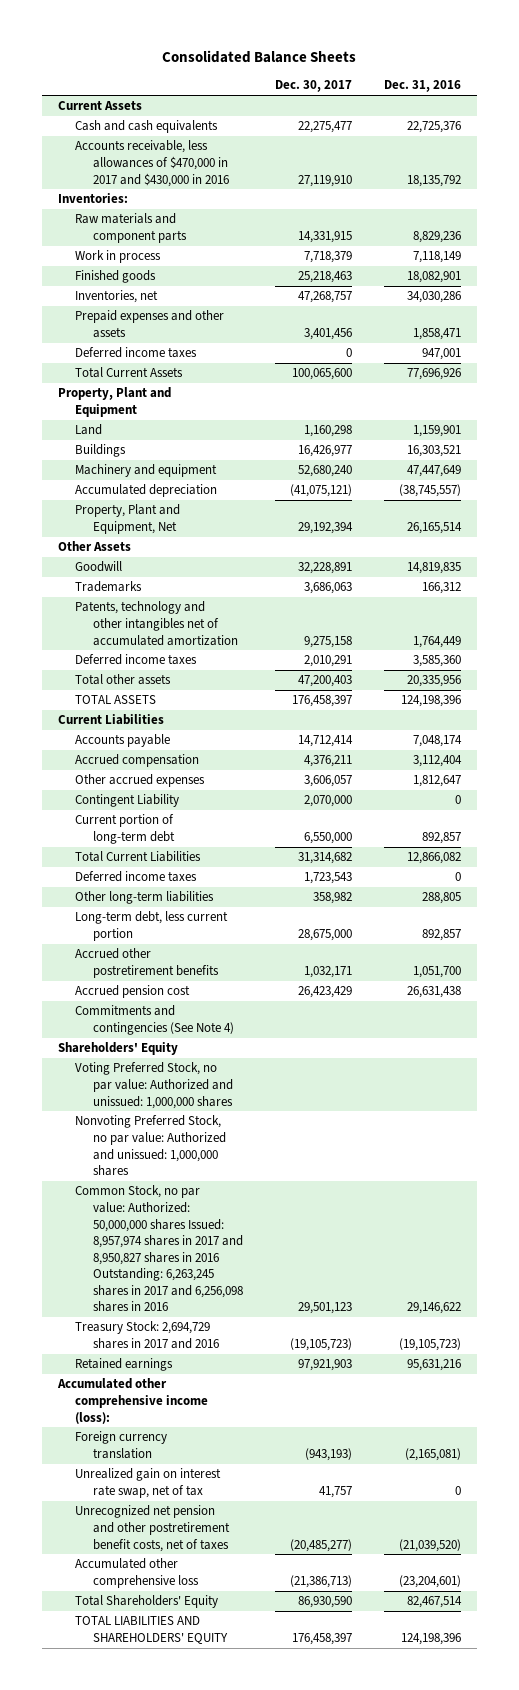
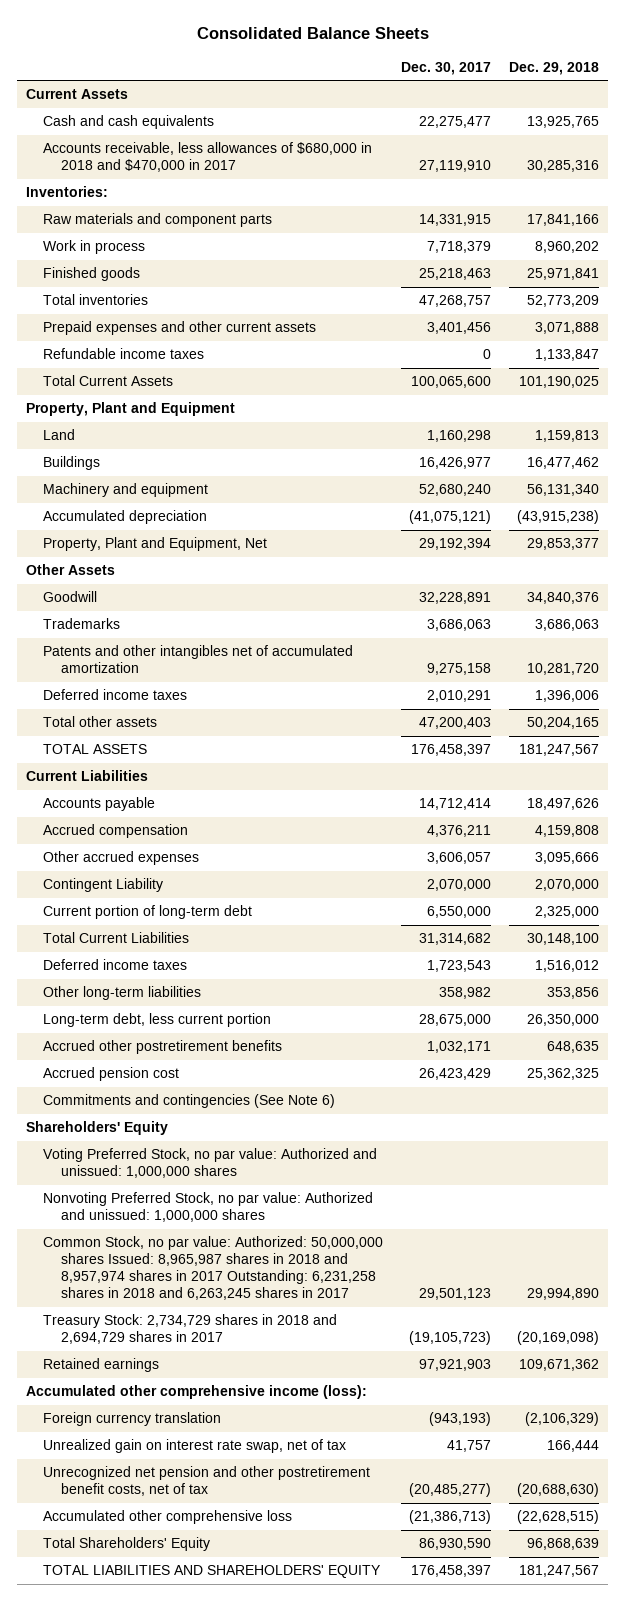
[383,80,461,93] Dec. 31, 2016 -> none
none -> [509,61,600,75] Dec. 29, 2018
[75,140,229,187] Accounts receivable, less allowances of $470,000 in 2017 and $430,000 in 2016 -> [43,142,373,173] Accounts receivable, less allowances of $680,000 in 2018 and $470,000 in 2017
[75,290,159,304] Inventories, net -> [43,294,149,306] Total inventories
[75,310,225,338] Prepaid expenses and other assets -> [43,321,317,336] Prepaid expenses and other current assets
[75,347,198,359] Deferred income taxes -> [43,348,205,360] Refundable income taxes
[75,601,238,646] Patents, technology and other intangibles net of accumulated amortization -> [43,645,354,674] Patents and other intangibles net of accumulated amortization
[75,1005,234,1035] Commitments and contingencies (See Note 4) -> [43,1094,336,1109] Commitments and contingencies (See Note 6)
[75,1185,243,1313] Common Stock, no par value: Authorized: 50,000,000 shares Issued: 8,957,974 shares in 2017 and 8,950,827 shares in 2016 Outstanding: 6,263,245 shares in 2017 and 6,256,098 shares in 2016 -> [43,1236,384,1301] Common Stock, no par value: Authorized: 50,000,000 shares Issued: 8,965,987 shares in 2018 and 8,957,974 shares in 2017 Outstanding: 6,231,258 shares in 2018 and 6,263,245 shares in 2017
[75,1321,219,1349] Treasury Stock: 2,694,729 shares in 2017 and 2016 -> [43,1314,338,1345] Treasury Stock: 2,734,729 shares in 2018 and 2,694,729 shares in 2017
[75,1505,230,1552] Unrecognized net pension and other postretirement benefit costs, net of taxes -> [43,1466,371,1497] Unrecognized net pension and other postretirement benefit costs, net of tax

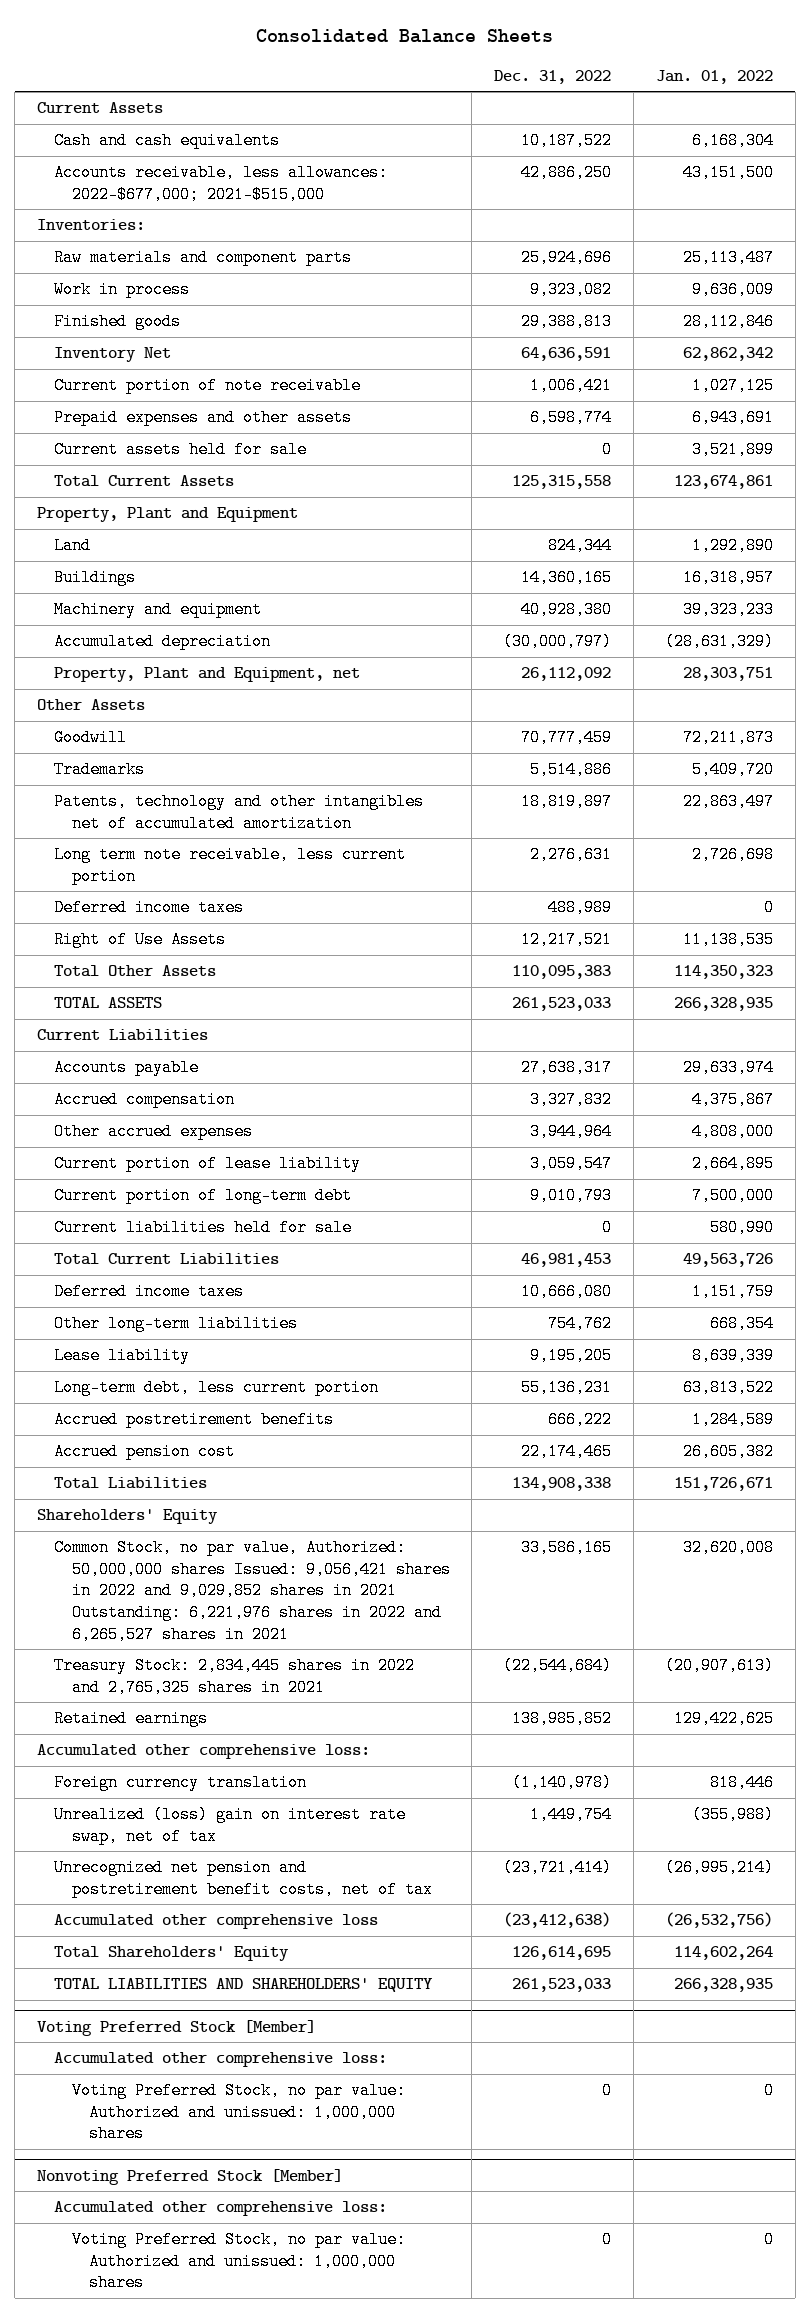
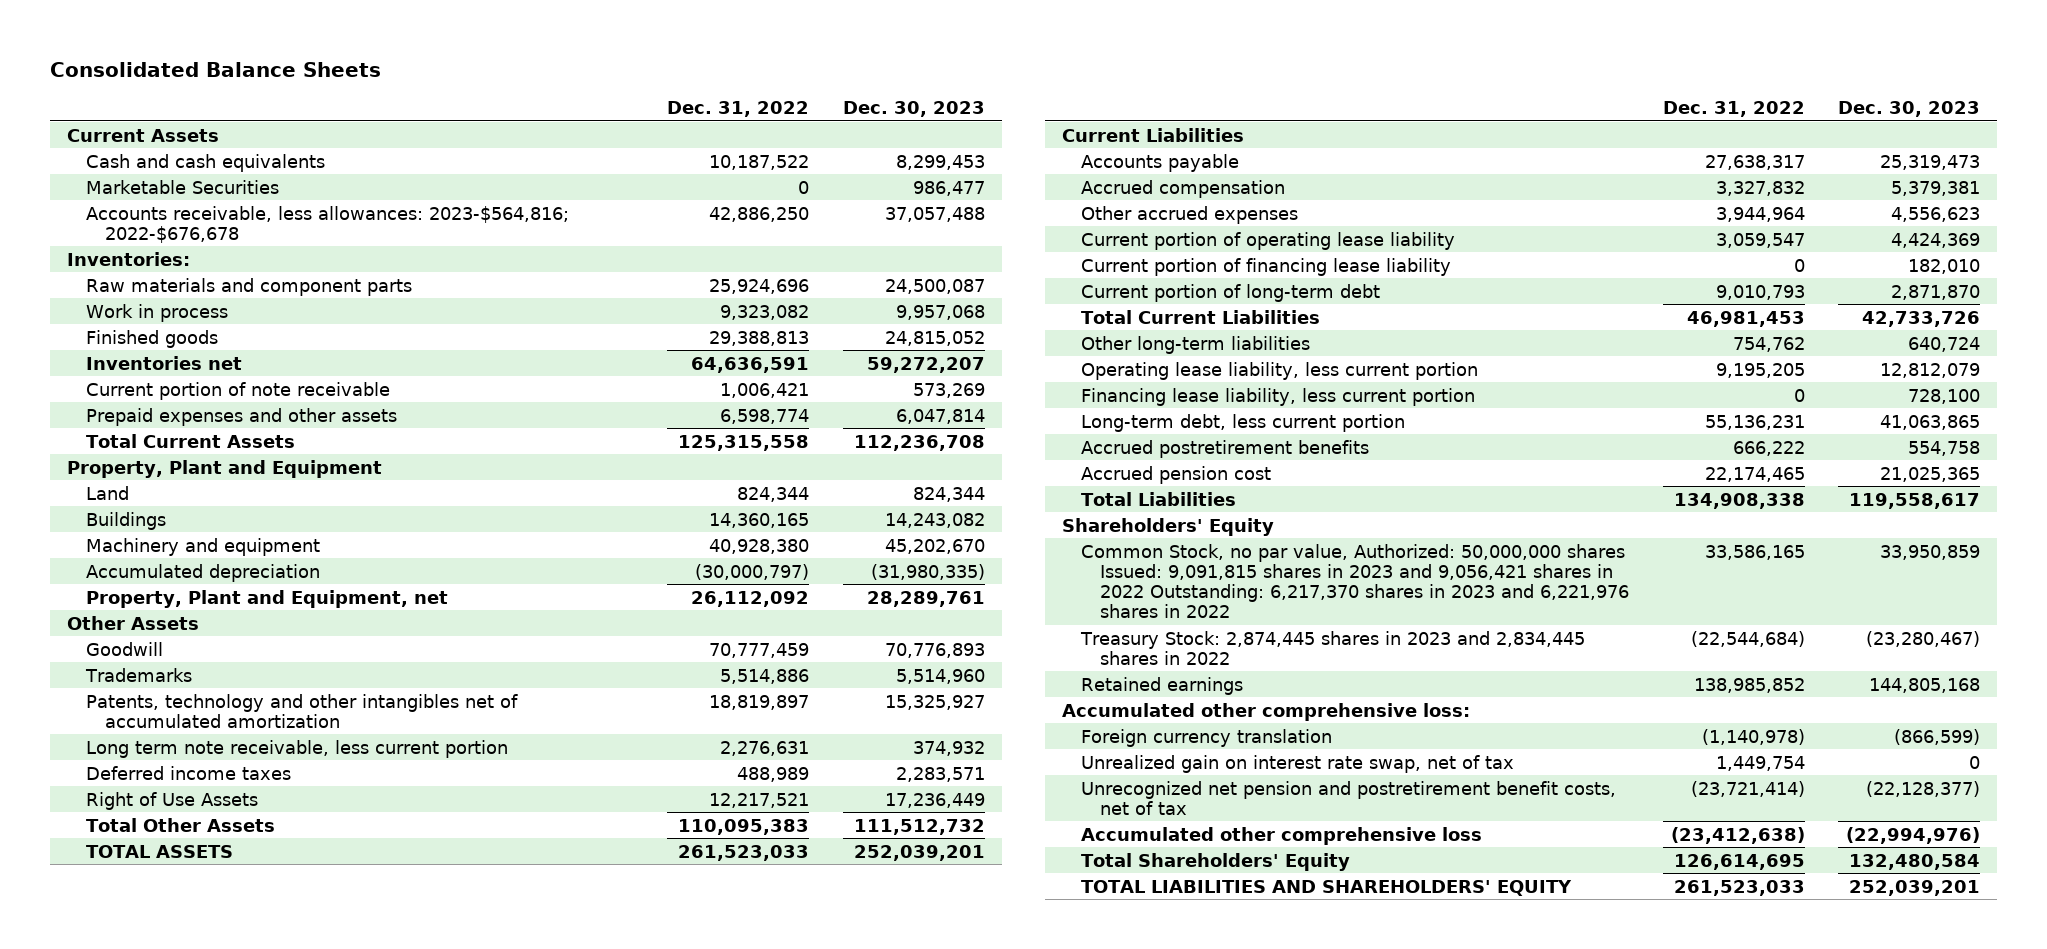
[655,69,773,84] Jan. 01, 2022 -> none
none -> [842,101,985,118] Dec. 30, 2023
none -> [85,179,279,194] Marketable Securities
[54,164,389,203] Accounts receivable, less allowances: 2022-$677,000; 2021-$515,000 -> [85,205,569,243] Accounts receivable, less allowances: 2023-$564,816; 2022-$676,678
[54,347,172,363] Inventory Net -> [85,355,242,370] Inventories net
[54,441,308,459] Current assets held for sale -> none
[54,1155,362,1173] Current portion of lease liability -> [1081,231,1456,250] Current portion of operating lease liability
none -> [1081,257,1452,276] Current portion of financing lease liability
[54,1219,353,1237] Current liabilities held for sale -> none
[54,1283,245,1301] Deferred income taxes -> none
[54,1347,191,1365] Lease liability -> [1081,361,1479,380] Operating lease liability, less current portion
none -> [1081,387,1476,406] Financing lease liability, less current portion
[54,1539,451,1643] Common Stock, no par value, Authorized: 50,000,000 shares Issued: 9,056,421 shares in 2022 and 9,029,852 shares in 2021 Outstanding: 6,221,976 shares in 2022 and 6,265,527 shares in 2021 -> [1081,543,1630,619] Common Stock, no par value, Authorized: 50,000,000 shares Issued: 9,091,815 shares in 2023 and 9,056,421 shares in 2022 Outstanding: 6,217,370 shares in 2023 and 6,221,976 shares in 2022
[54,1657,416,1696] Treasury Stock: 2,834,445 shares in 2022 and 2,765,325 shares in 2021 -> [1080,630,1586,665] Treasury Stock: 2,874,445 shares in 2023 and 2,834,445 shares in 2022
[54,1806,407,1845] Unrealized (loss) gain on interest rate swap, net of tax -> [1081,754,1515,773] Unrealized gain on interest rate swap, net of tax
[36,2020,316,2037] Voting Preferred Stock [Member] -> none
[54,2052,388,2068] Accumulated other comprehensive loss: -> none
[71,2082,406,2143] Voting Preferred Stock, no par value: Authorized and unissued: 1,000,000 shares -> none
[36,2169,343,2186] Nonvoting Preferred Stock [Member] -> none
[54,2201,388,2217] Accumulated other comprehensive loss: -> none
[71,2231,406,2292] Voting Preferred Stock, no par value: Authorized and unissued: 1,000,000 shares -> none

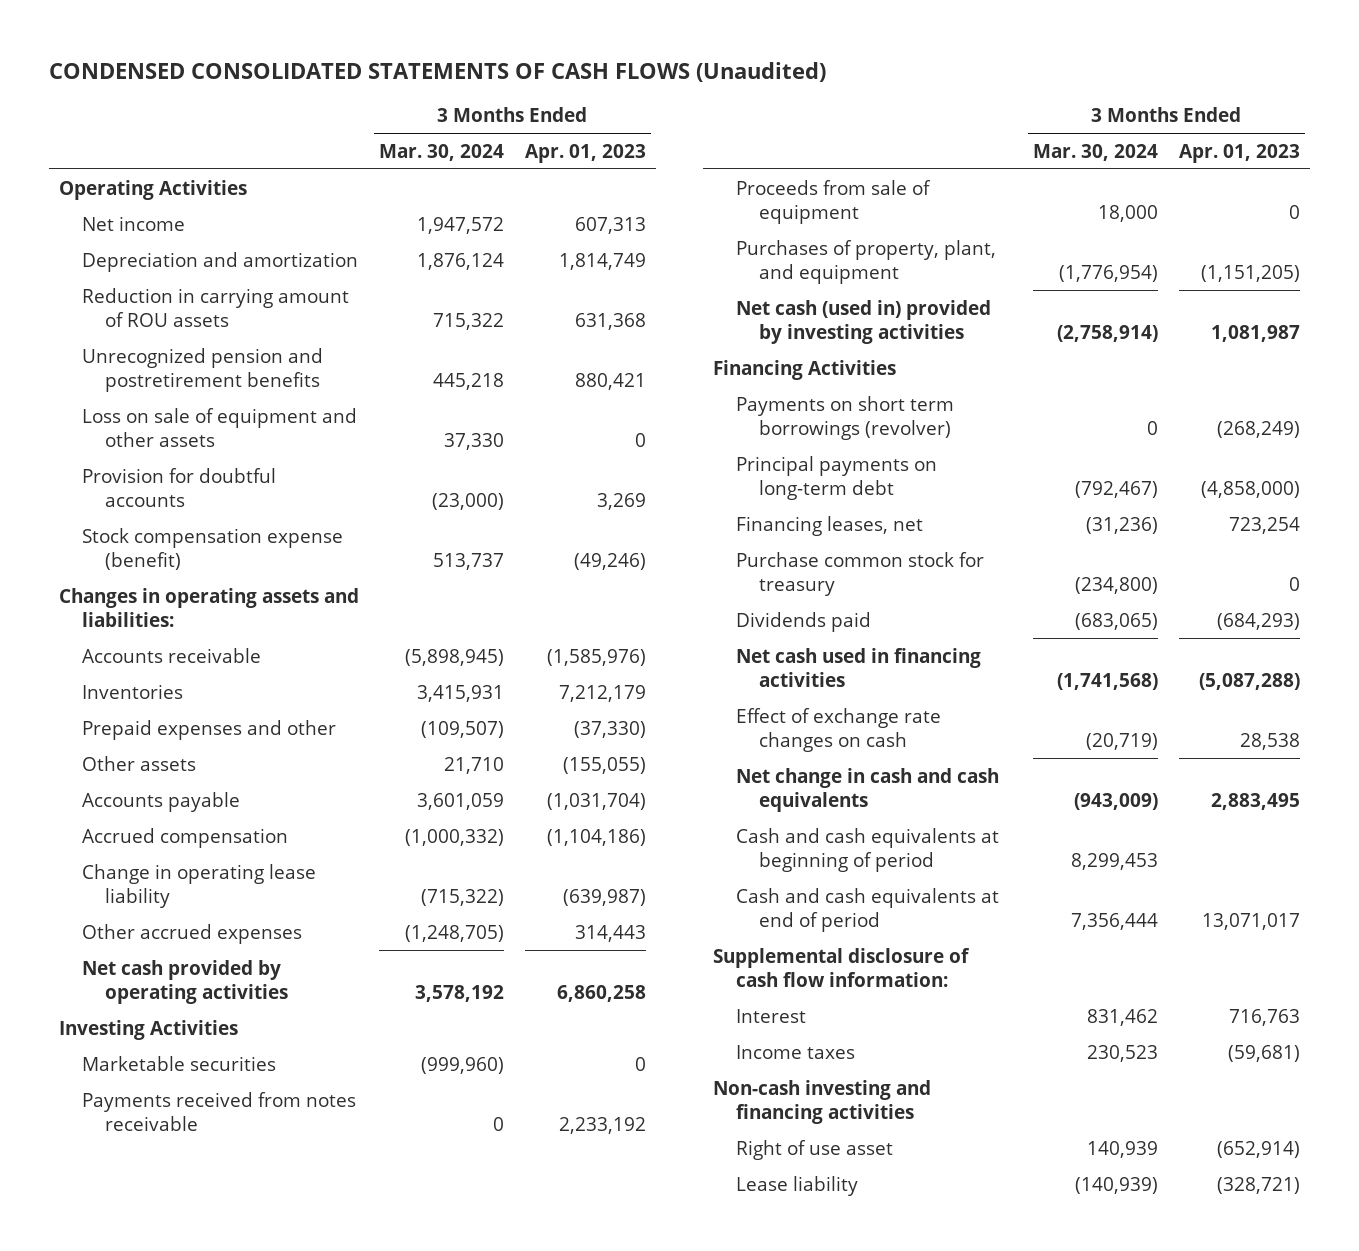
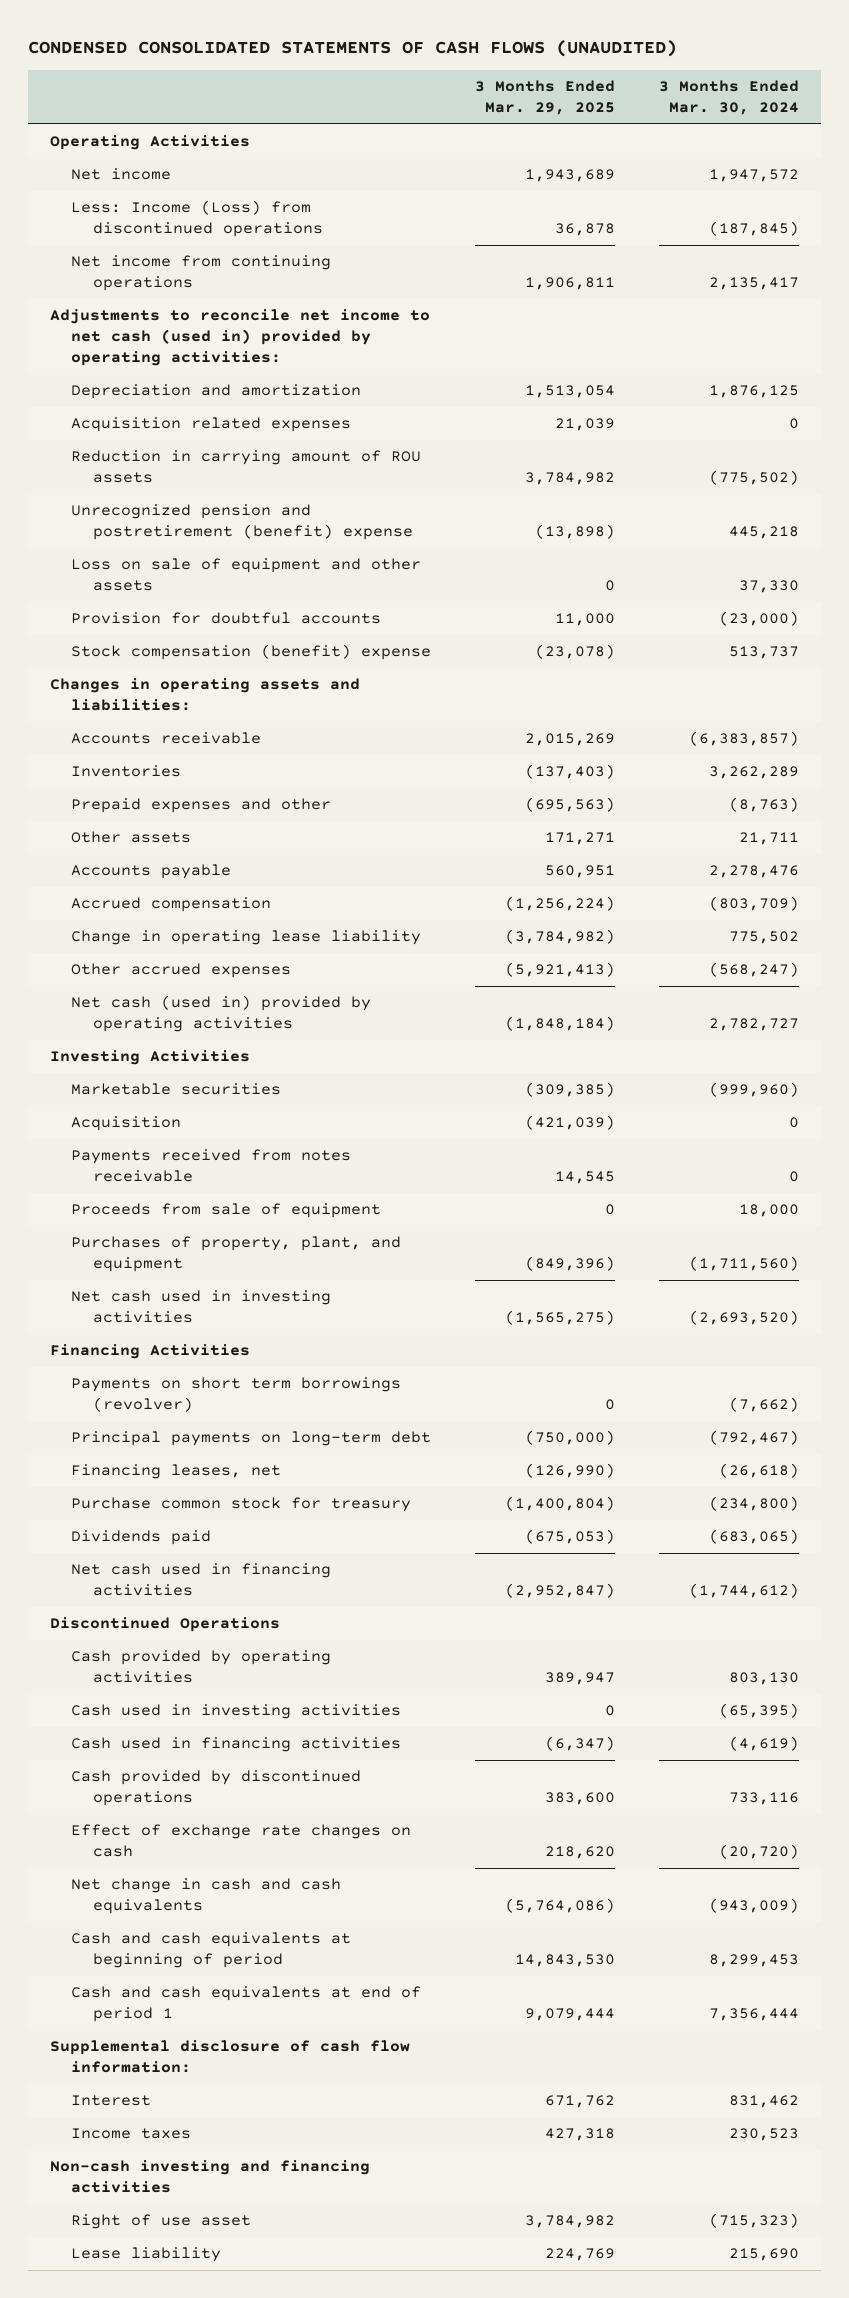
[49,61,827,82] CONDENSED CONSOLIDATED STATEMENTS OF CASH FLOWS (Unaudited) -> [27,40,677,58] CONDENSED CONSOLIDATED STATEMENTS OF CASH FLOWS (UNAUDITED)
[524,143,646,163] Apr. 01, 2023 -> none
none -> [475,80,616,116] 3 Months Ended Mar. 29, 2025
none -> [71,200,324,238] Less: Income (Loss) from discontinued operations
none -> [71,255,332,292] Net income from continuing operations
none -> [49,309,430,367] Adjustments to reconcile net income to net cash (used in) provided by operating activities:
[417,252,505,270] 1,876,124 -> [709,385,800,399] 1,876,125
none -> [71,417,352,433] Acquisition related expenses
[433,312,505,330] 715,322 -> [709,470,800,486] (775,502)
[82,347,324,392] Unrecognized pension and postretirement benefits -> [71,504,414,541] Unrecognized pension and postretirement (benefit) expense
[82,527,344,570] Stock compensation expense (benefit) -> [71,644,432,661] Stock compensation (benefit) expense
[405,648,505,666] (5,898,945) -> [689,731,800,747] (6,383,857)
[417,684,505,702] 3,415,931 -> [709,766,800,780] 3,262,289
[421,720,505,738] (109,507) -> [729,797,800,813] (8,763)
[444,756,505,774] 21,710 -> [739,832,800,846] 21,711
[417,792,505,810] 3,601,059 -> [709,865,800,879] 2,278,476
[405,828,505,846] (1,000,332) -> [709,896,800,912] (803,709)
[421,888,505,906] (715,322) -> [729,931,800,945] 775,502
[405,924,505,942] (1,248,705) -> [709,962,800,978] (568,247)
[82,959,289,1004] Net cash provided by operating activities -> [71,995,372,1033] Net cash (used in) provided by operating activities
[415,984,505,1002] 3,578,192 -> [709,1018,800,1032] 2,782,727
none -> [71,1116,182,1132] Acquisition
[1059,264,1159,282] (1,776,954) -> [689,1256,800,1272] (1,711,560)
[736,299,992,344] Net cash (used in) provided by investing activities -> [71,1290,332,1324] Net cash used in investing activities
[1057,324,1159,342] (2,758,914) -> [689,1310,800,1326] (2,693,520)
[1147,420,1159,435] 0 -> [729,1397,800,1413] (7,662)
[1086,516,1159,534] (31,236) -> [719,1463,800,1479] (26,618)
[1057,672,1159,690] (1,741,568) -> [689,1583,800,1599] (1,744,612)
none -> [49,1617,280,1633] Discontinued Operations
none -> [71,1650,332,1684] Cash provided by operating activities
none -> [71,1704,402,1720] Cash used in investing activities
none -> [71,1737,402,1753] Cash used in financing activities
none -> [71,1770,362,1807] Cash provided by discontinued operations
[1086,732,1159,750] (20,719) -> [719,1844,800,1860] (20,720)
[736,887,1000,932] Cash and cash equivalents at end of period -> [71,1986,422,2023] Cash and cash equivalents at end of period 1
[1087,1140,1159,1158] 140,939 -> [709,2213,800,2229] (715,323)
[1075,1176,1159,1194] (140,939) -> [729,2248,800,2262] 215,690

